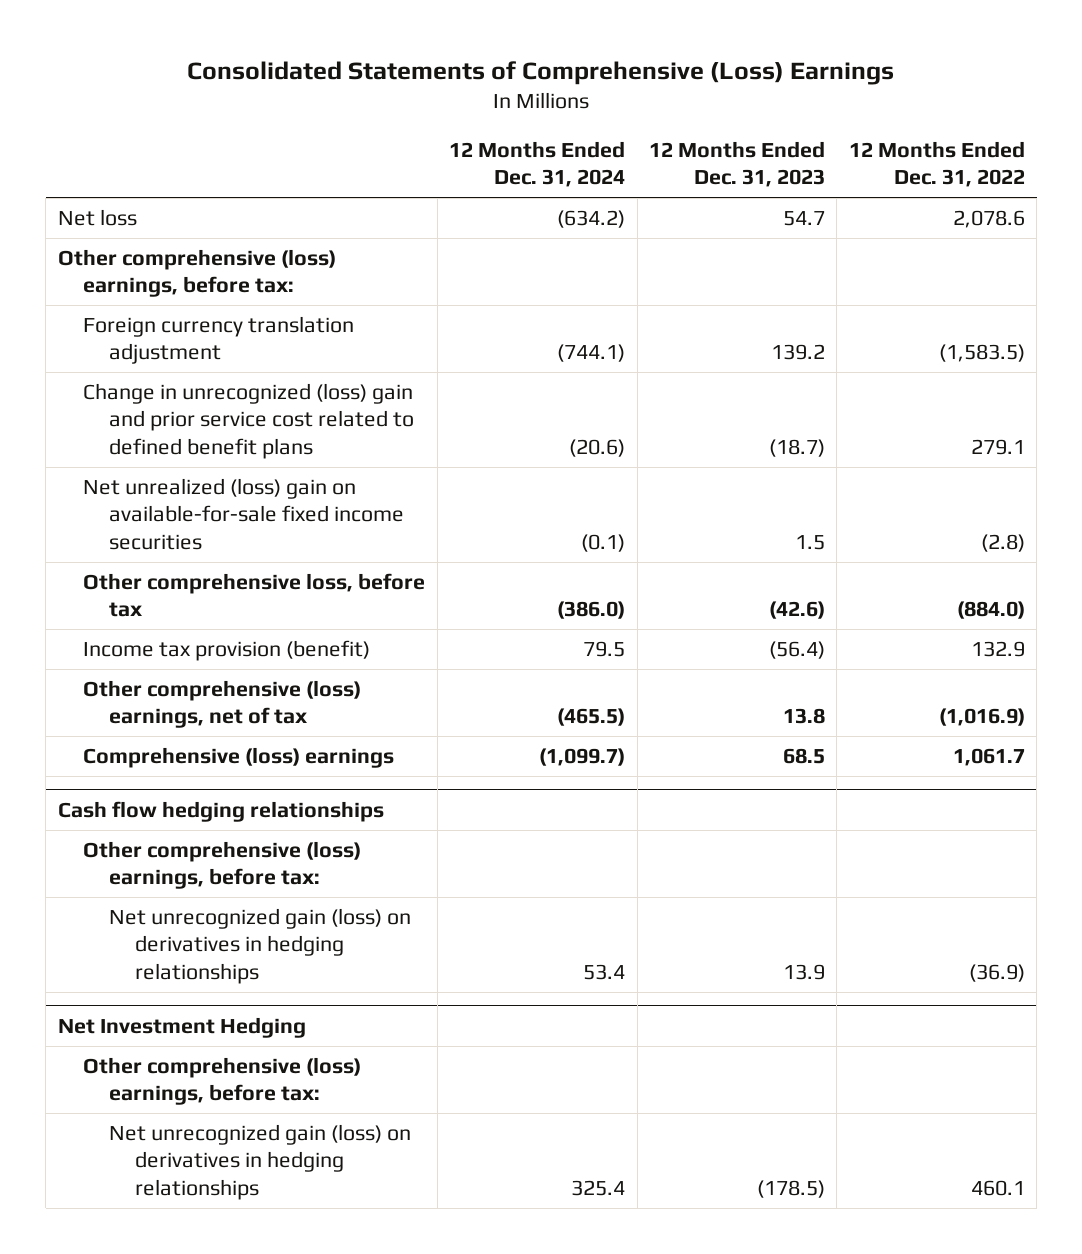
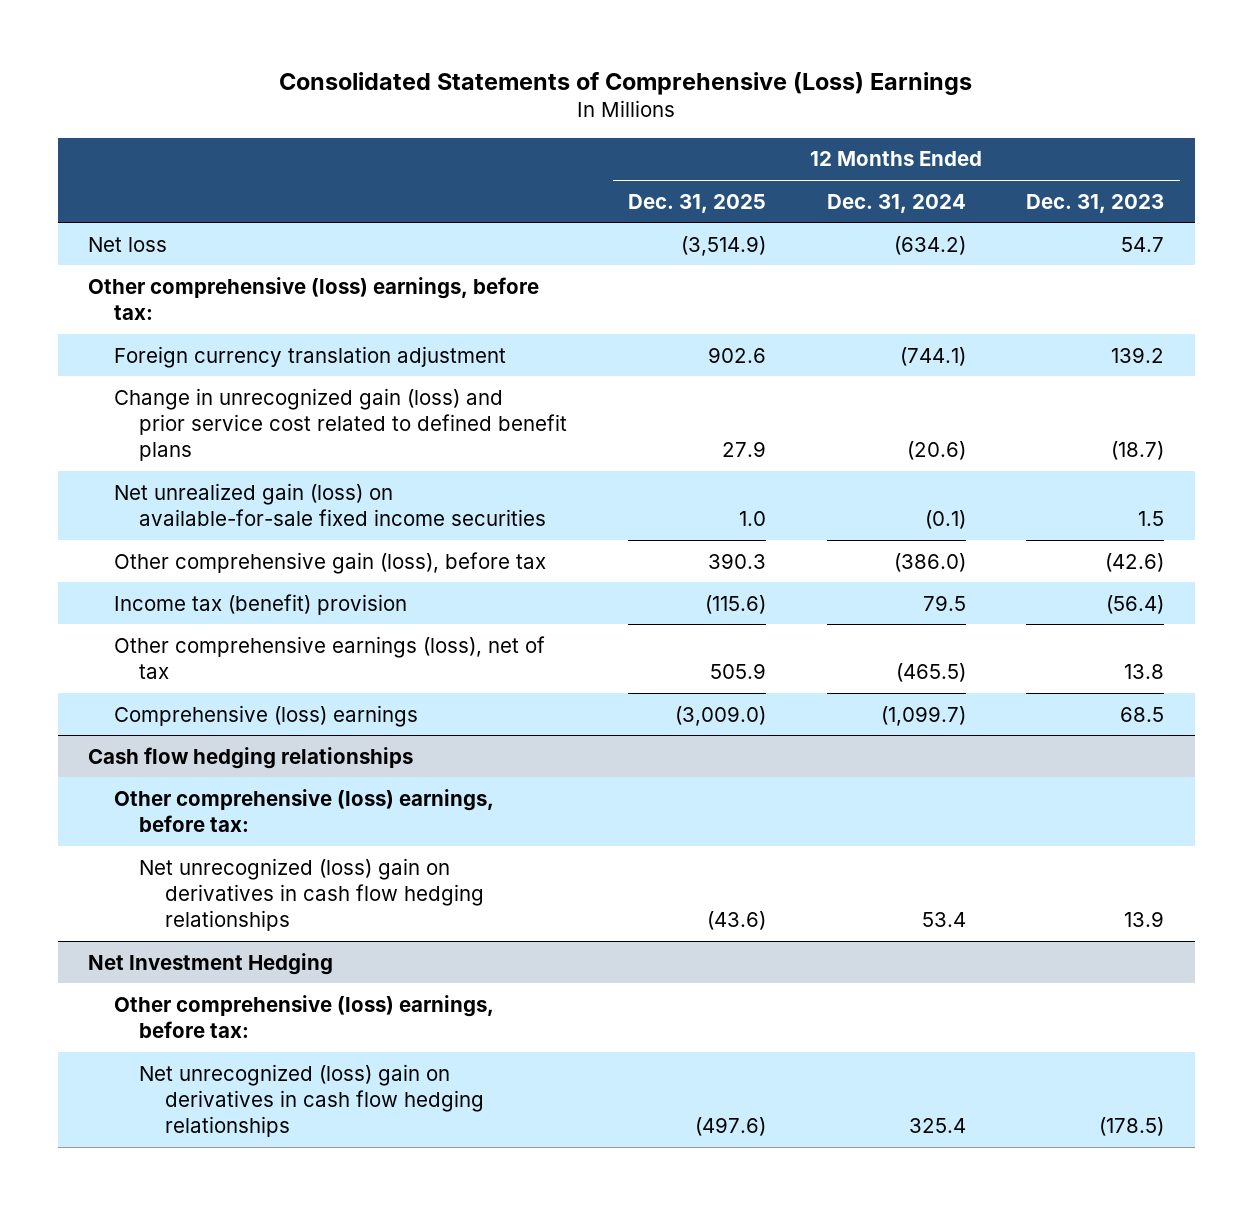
[848,140,1025,188] 12 Months Ended Dec. 31, 2022 -> none
none -> [628,193,767,213] Dec. 31, 2025
[83,382,415,459] Change in unrecognized (loss) gain and prior service cost related to defined benefit plans -> [113,387,568,462] Change in unrecognized gain (loss) and prior service cost related to defined benefit plans
[83,477,405,550] Net unrealized (loss) gain on available-for-sale fixed income securities -> [113,482,547,527] Net unrealized gain (loss) on available-for-sale fixed income securities
[83,572,426,618] Other comprehensive loss, before tax -> [113,551,546,574] Other comprehensive gain (loss), before tax
[83,639,371,661] Income tax provision (benefit) -> [113,593,407,615] Income tax (benefit) provision
[83,679,362,729] Other comprehensive (loss) earnings, net of tax -> [113,635,545,680] Other comprehensive earnings (loss), net of tax
[109,907,412,984] Net unrecognized gain (loss) on derivatives in hedging relationships -> [139,857,484,932] Net unrecognized (loss) gain on derivatives in cash flow hedging relationships
[109,1123,412,1200] Net unrecognized gain (loss) on derivatives in hedging relationships -> [139,1063,484,1138] Net unrecognized (loss) gain on derivatives in cash flow hedging relationships

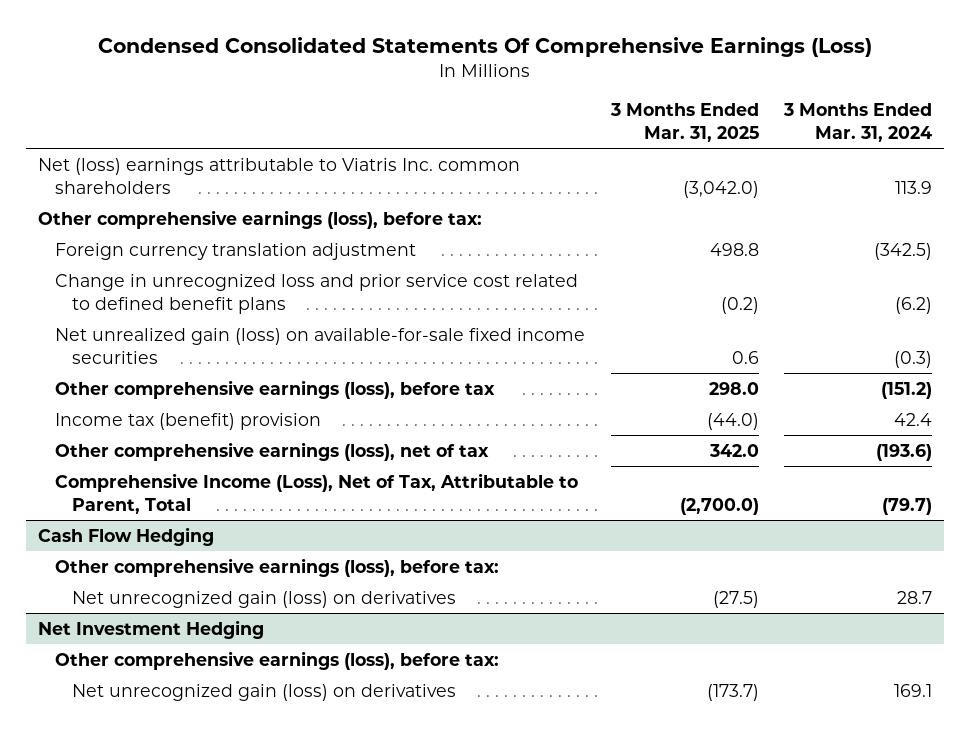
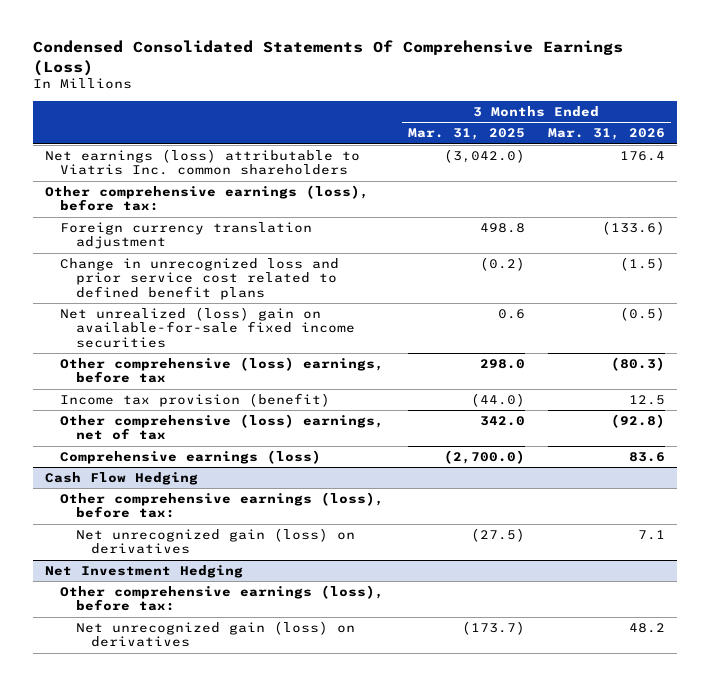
[782,103,932,142] 3 Months Ended Mar. 31, 2024 -> none
none -> [548,128,666,141] Mar. 31, 2026
[38,157,521,194] Net (loss) earnings attributable to Viatris Inc. common shareholders -> [44,149,360,176] Net earnings (loss) attributable to Viatris Inc. common shareholders
[55,327,586,364] Net unrealized gain (loss) on available-for-sale fixed income securities -> [60,307,355,348] Net unrealized (loss) gain on available-for-sale fixed income securities
[55,379,496,399] Other comprehensive earnings (loss), before tax -> [60,357,385,384] Other comprehensive (loss) earnings, before tax
[55,412,322,430] Income tax (benefit) provision -> [60,393,331,408] Income tax provision (benefit)
[55,441,490,461] Other comprehensive earnings (loss), net of tax -> [60,414,385,441] Other comprehensive (loss) earnings, net of tax
[55,472,579,514] Comprehensive Income (Loss), Net of Tax, Attributable to Parent, Total -> [60,450,322,465] Comprehensive earnings (loss)

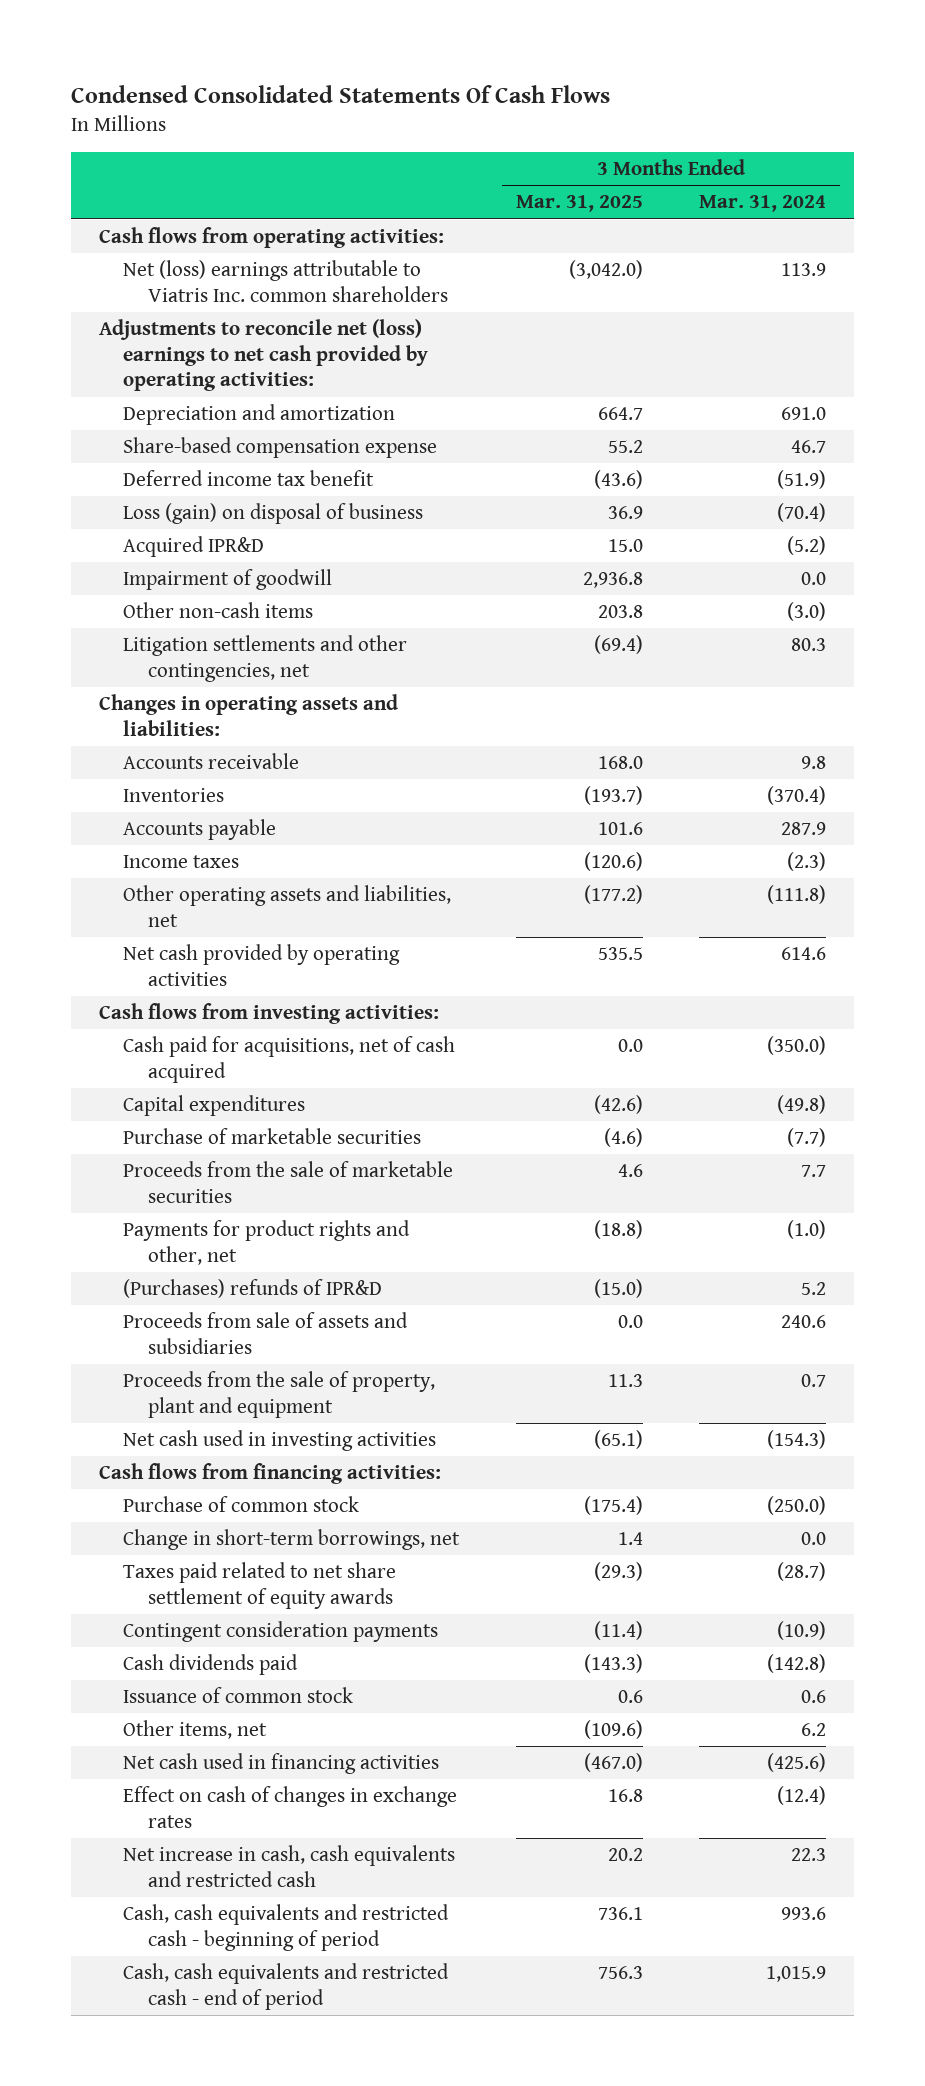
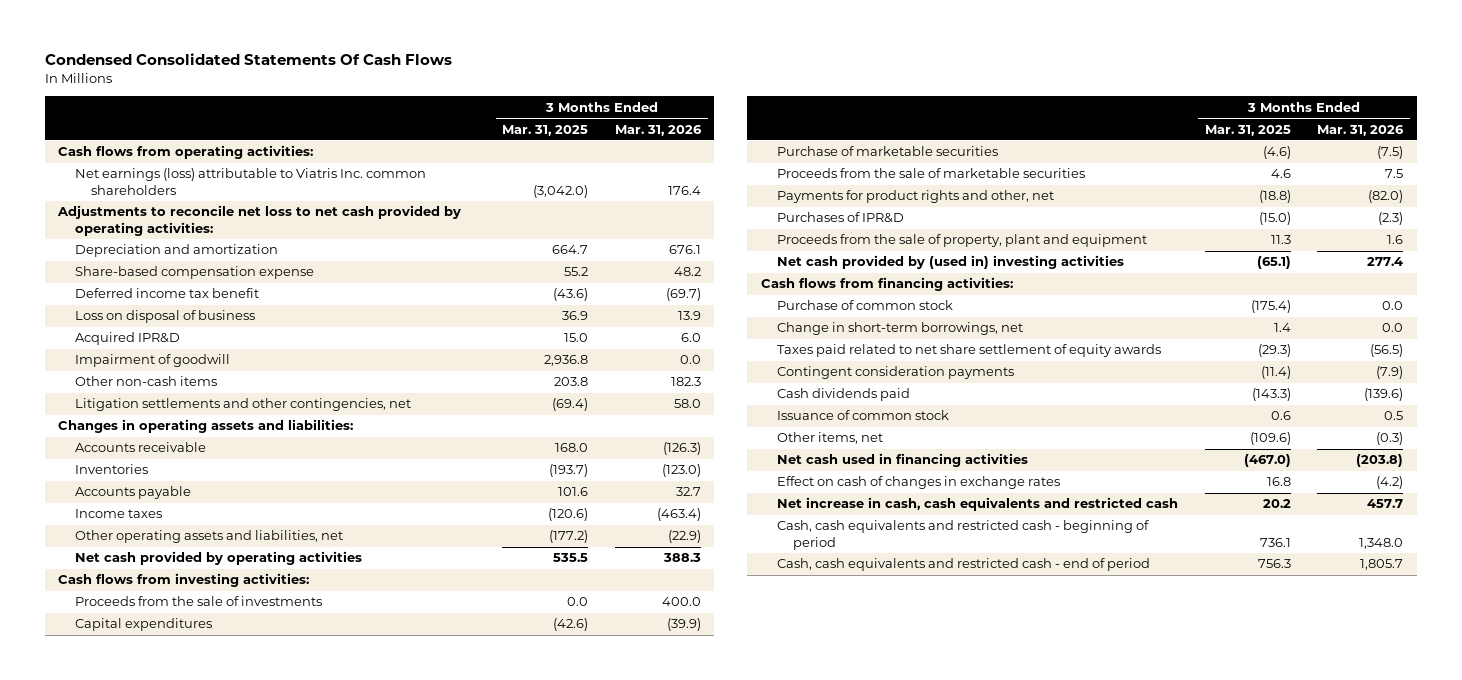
[698,195,826,213] Mar. 31, 2024 -> none
none -> [614,124,702,136] Mar. 31, 2026
[123,260,448,302] Net (loss) earnings attributable to Viatris Inc. common shareholders -> [74,168,426,195] Net earnings (loss) attributable to Viatris Inc. common shareholders
[98,319,429,392] Adjustments to reconcile net (loss) earnings to net cash provided by operating activities: -> [57,205,462,236] Adjustments to reconcile net loss to net cash provided by operating activities:
[123,503,424,525] Loss (gain) on disposal of business -> [74,310,255,324] Loss on disposal of business
[123,1036,456,1083] Cash paid for acquisitions, net of cash acquired -> none
none -> [74,596,322,607] Proceeds from the sale of investments
[123,1312,409,1354] Proceeds from sale of assets and subsidiaries -> none
[123,1279,383,1299] (Purchases) refunds of IPR&D -> [776,212,904,224] Purchases of IPR&D
[123,1430,437,1452] Net cash used in investing activities -> [776,255,1124,270] Net cash provided by (used in) investing activities

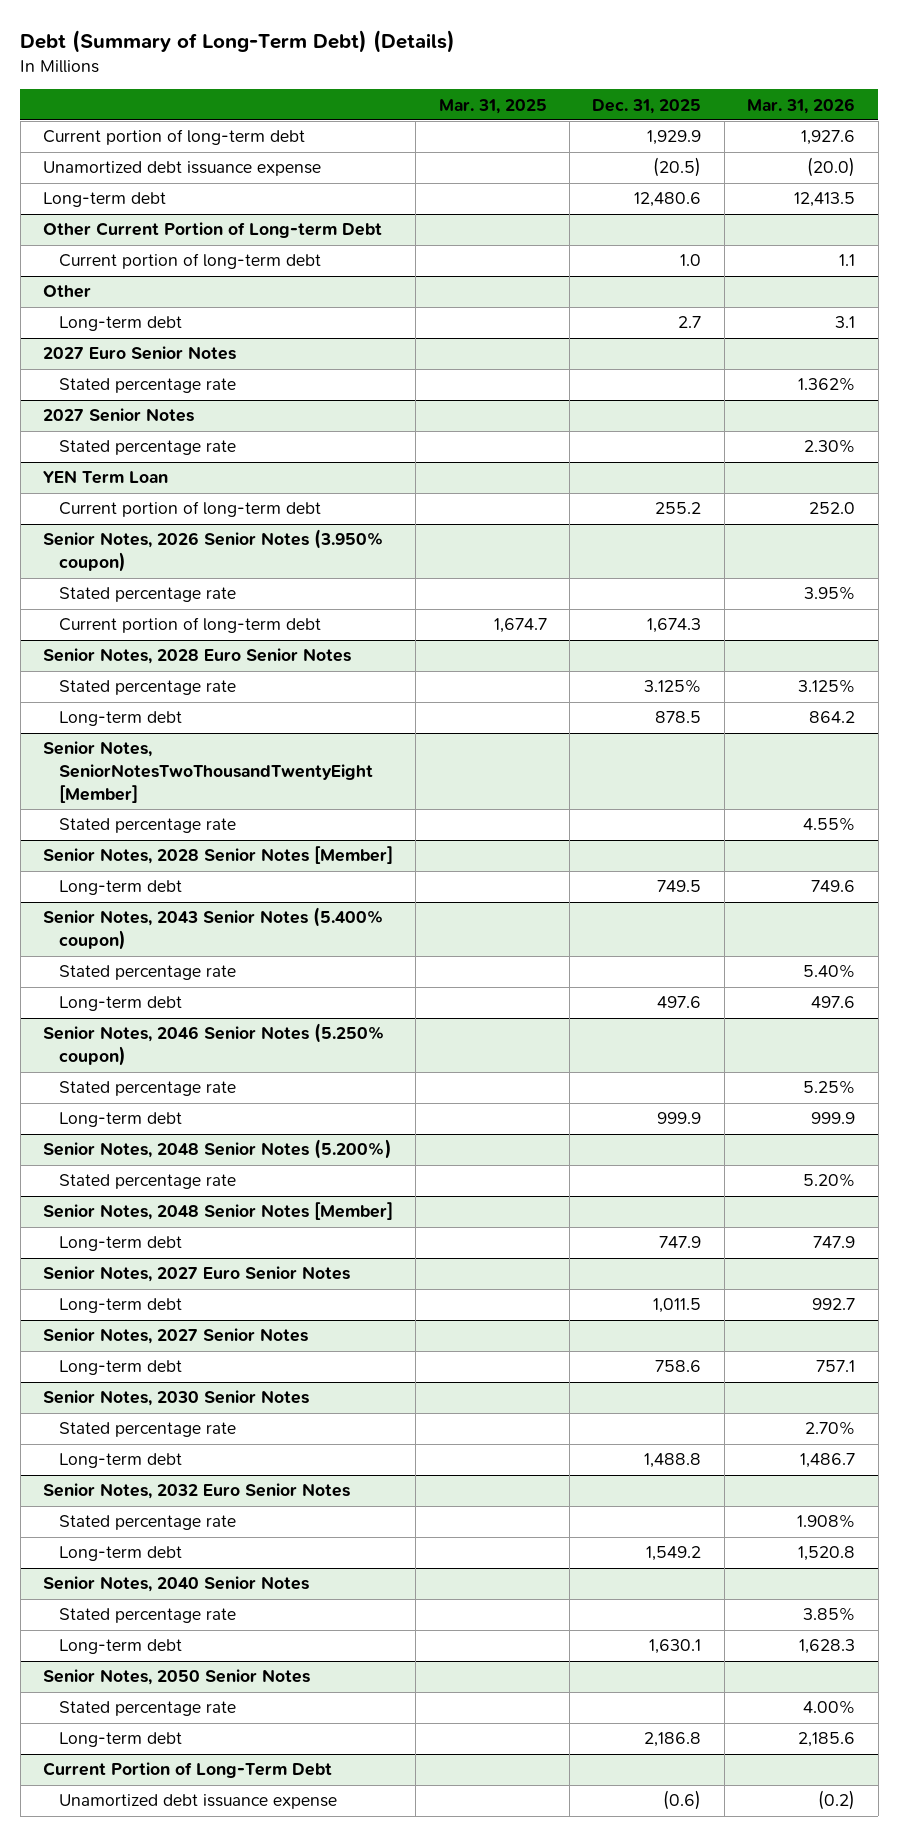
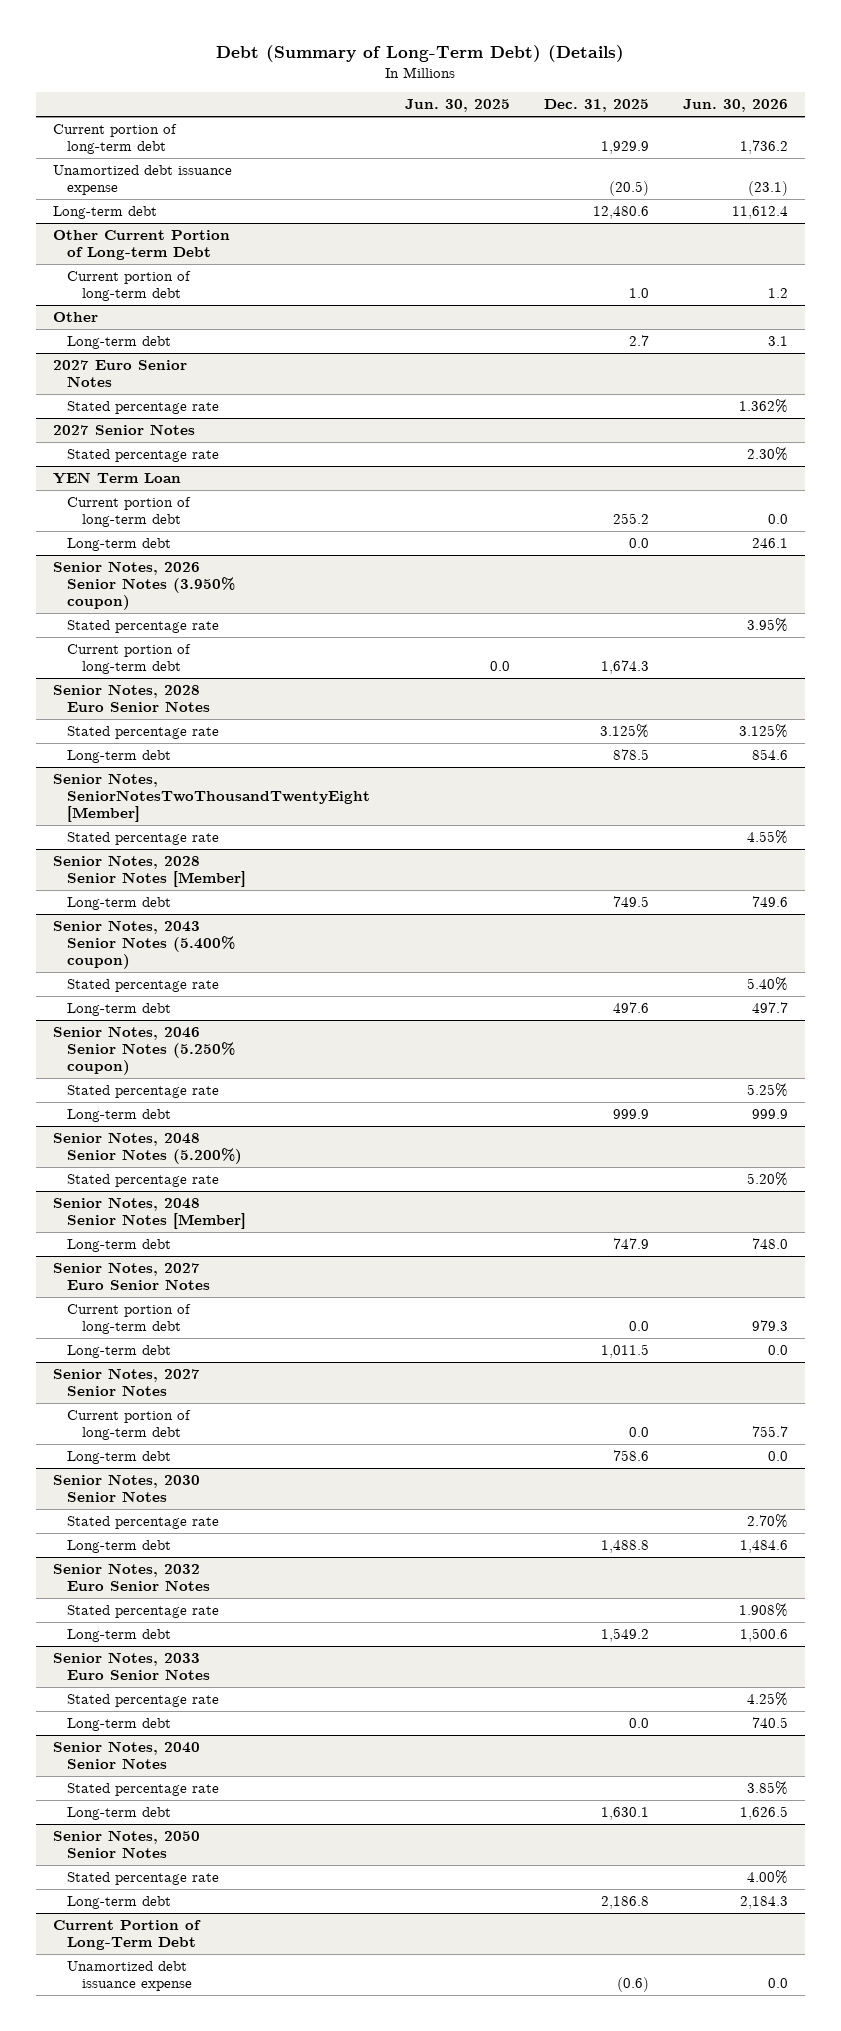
[438,98,547,114] Mar. 31, 2025 -> none
[747,97,856,114] Mar. 31, 2026 -> none
none -> [404,99,510,113] Jun. 30, 2025
none -> [683,99,789,113] Jun. 30, 2026
none -> [67,537,172,551] Long-term debt
none -> [67,1303,192,1334] Current portion of long-term debt
none -> [67,1409,192,1440] Current portion of long-term debt
none -> [52,1651,211,1680] Senior Notes, 2033 Euro Senior Notes
none -> [67,1693,220,1707] Stated percentage rate
none -> [67,1717,172,1731] Long-term debt

